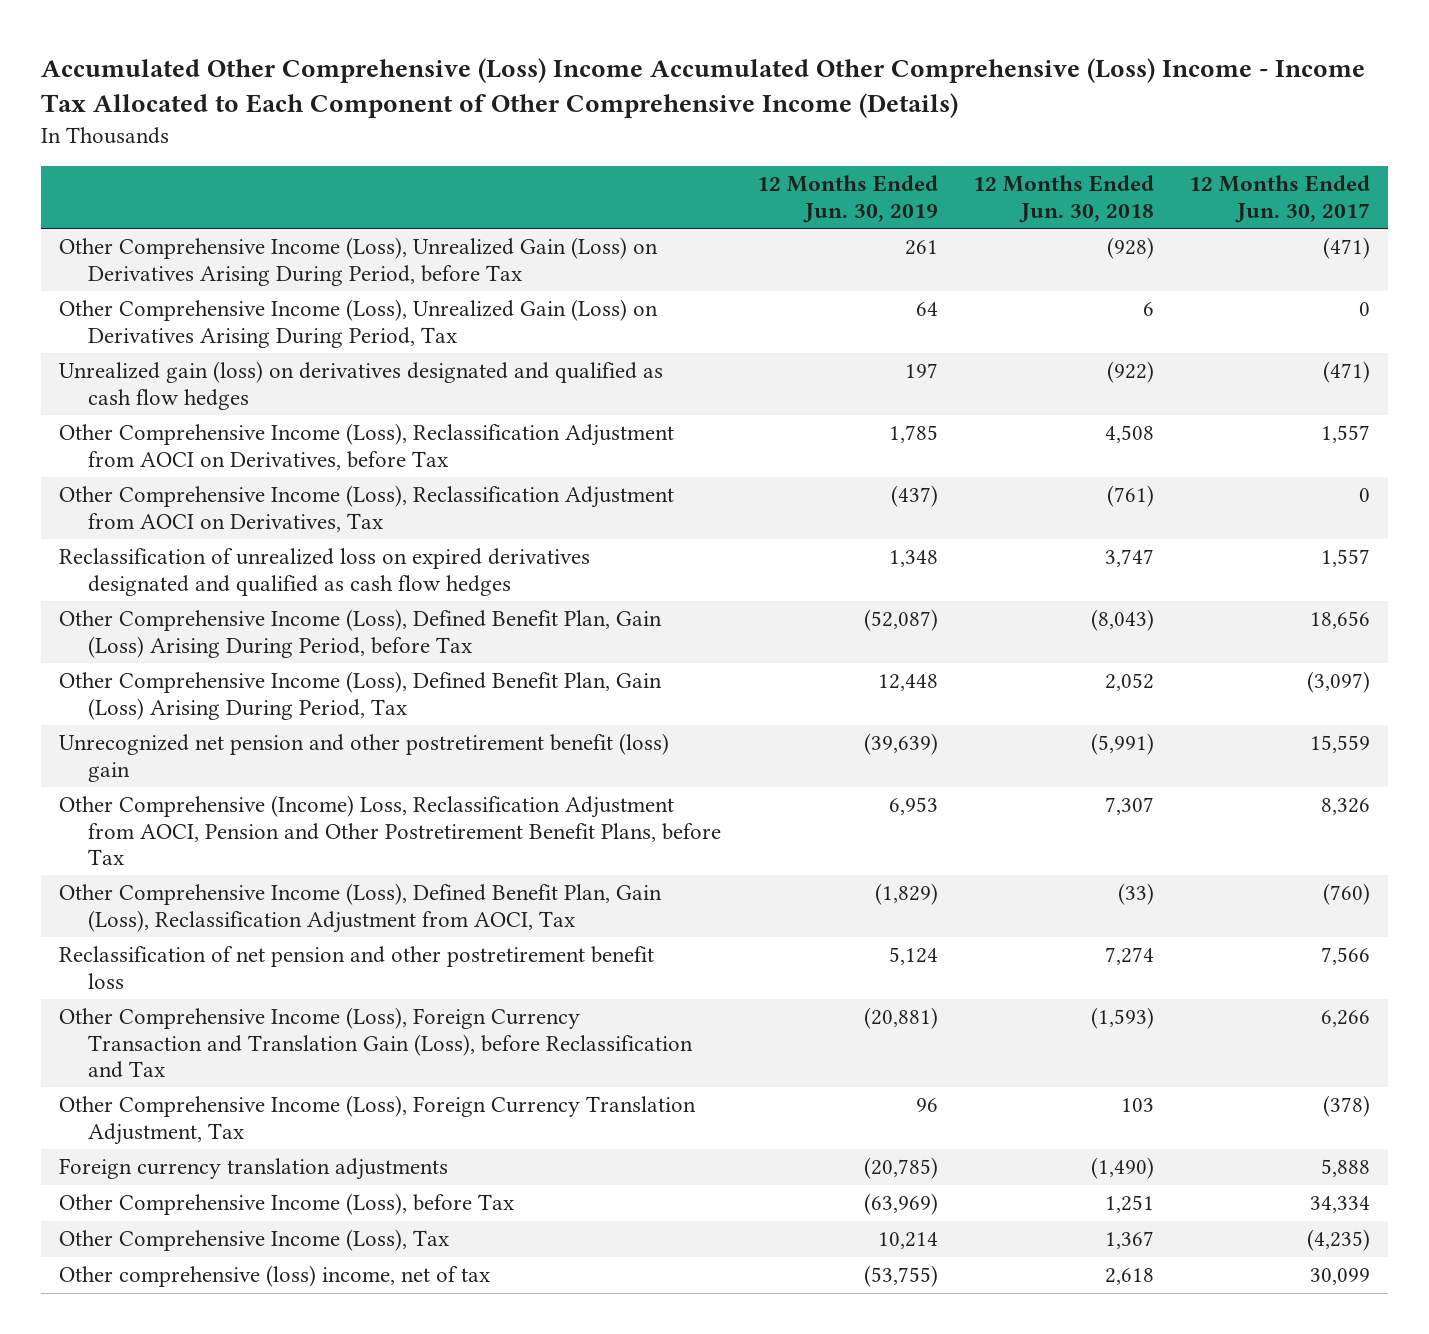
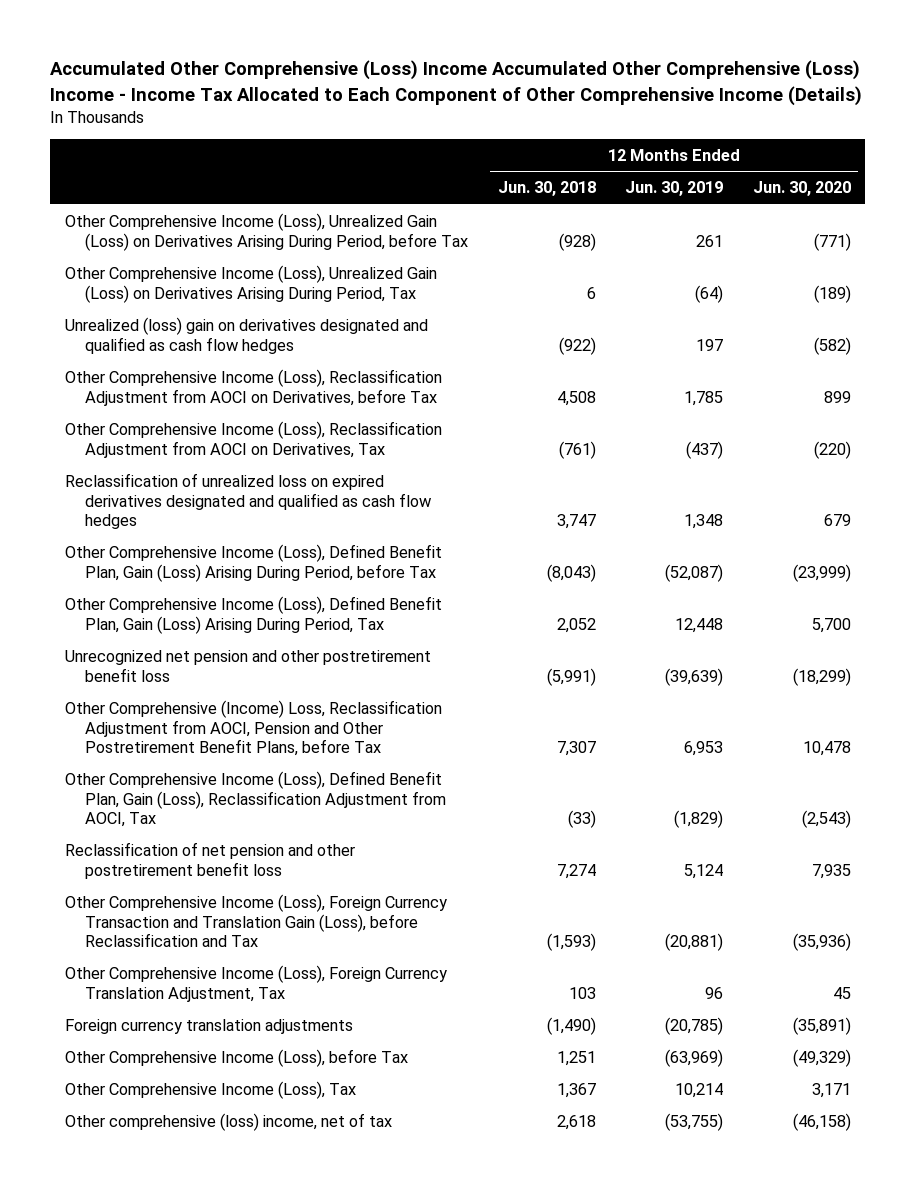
[1189,175,1371,223] 12 Months Ended Jun. 30, 2017 -> none
none -> [752,181,851,197] Jun. 30, 2020
[915,302,938,317] 64 -> [695,284,724,303] (64)
[58,361,663,410] Unrealized gain (loss) on derivatives designated and qualified as cash flow hedges -> [64,317,428,354] Unrealized (loss) gain on derivatives designated and qualified as cash flow hedges
[58,733,669,782] Unrecognized net pension and other postretirement benefit (loss) gain -> [64,650,431,682] Unrecognized net pension and other postretirement benefit loss

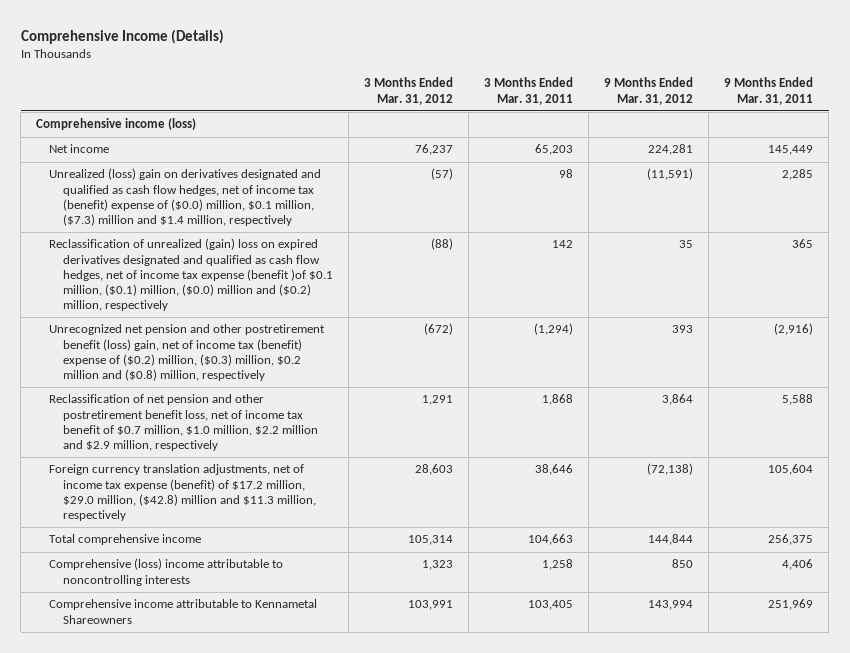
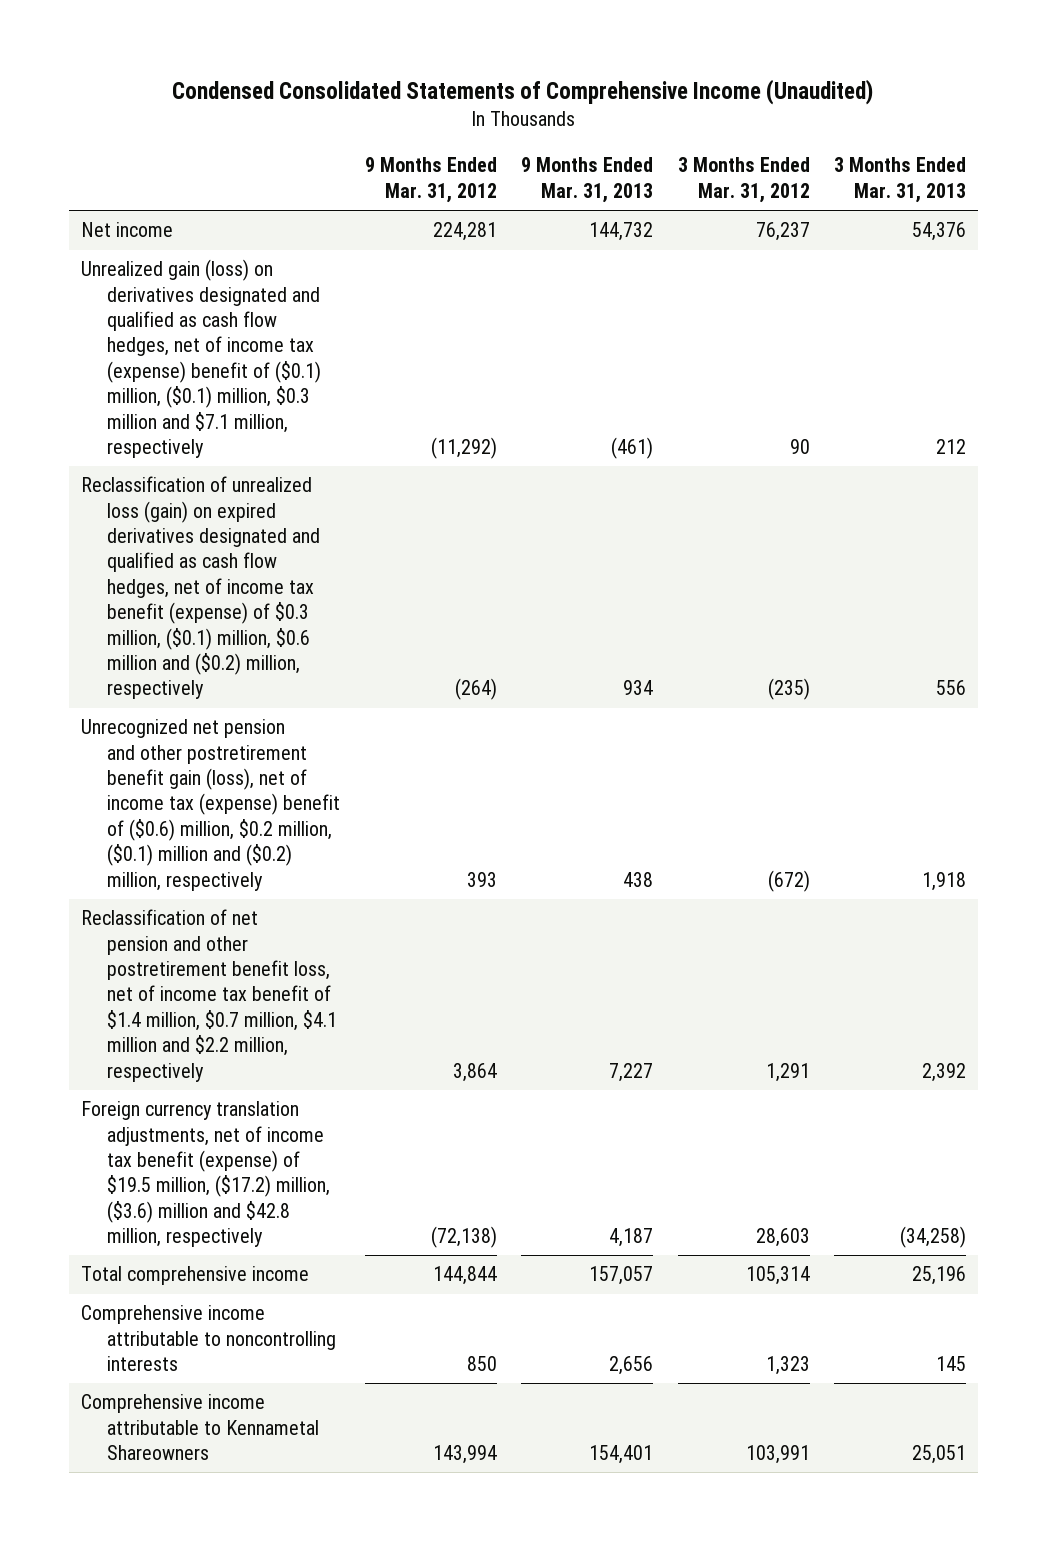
[20,28,224,44] Comprehensive Income (Details) -> [172,79,874,106] Condensed Consolidated Statements of Comprehensive Income (Unaudited)
[483,77,573,105] 3 Months Ended Mar. 31, 2011 -> none
[724,77,814,105] 9 Months Ended Mar. 31, 2011 -> none
none -> [521,157,654,203] 9 Months Ended Mar. 31, 2013
none -> [834,157,967,203] 3 Months Ended Mar. 31, 2013
[36,118,197,131] Comprehensive income (loss) -> none
[49,168,322,226] Unrealized (loss) gain on derivatives designated and qualified as cash flow hedges, net of income tax (benefit) expense of ($0.0) million, $0.1 million, ($7.3) million and $1.4 million, respectively -> [80,259,322,458] Unrealized gain (loss) on derivatives designated and qualified as cash flow hedges, net of income tax (expense) benefit of ($0.1) million, ($0.1) million, $0.3 million and $7.1 million, respectively
[430,168,453,181] (57) -> [789,438,810,454] 90
[647,168,694,181] (11,591) -> [430,436,497,459] (11,292)
[49,238,333,312] Reclassification of unrealized (gain) loss on expired derivatives designated and qualified as cash flow hedges, net of income tax expense (benefit )of $0.1 million, ($0.1) million, ($0.0) million and ($0.2) million, respectively -> [80,476,321,700] Reclassification of unrealized loss (gain) on expired derivatives designated and qualified as cash flow hedges, net of income tax benefit (expense) of $0.3 million, ($0.1) million, $0.6 million and ($0.2) million, respectively
[430,238,453,251] (88) -> [767,678,810,701] (235)
[679,240,694,249] 35 -> [454,678,497,701] (264)
[49,324,326,381] Unrecognized net pension and other postretirement benefit (loss) gain, net of income tax (benefit) expense of ($0.2) million, ($0.3) million, $0.2 million and ($0.8) million, respectively -> [80,719,341,891] Unrecognized net pension and other postretirement benefit gain (loss), net of income tax (expense) benefit of ($0.6) million, $0.2 million, ($0.1) million and ($0.2) million, respectively
[49,394,318,451] Reclassification of net pension and other postretirement benefit loss, net of income tax benefit of $0.7 million, $1.0 million, $2.2 million and $2.9 million, respectively -> [80,909,338,1082] Reclassification of net pension and other postretirement benefit loss, net of income tax benefit of $1.4 million, $0.7 million, $4.1 million and $2.2 million, respectively
[49,464,316,521] Foreign currency translation adjustments, net of income tax expense (benefit) of $17.2 million, $29.0 million, ($42.8) million and $11.3 million, respectively -> [80,1101,331,1248] Foreign currency translation adjustments, net of income tax benefit (expense) of $19.5 million, ($17.2) million, ($3.6) million and $42.8 million, respectively
[49,558,284,586] Comprehensive (loss) income attributable to noncontrolling interests -> [80,1305,337,1372] Comprehensive income attributable to noncontrolling interests

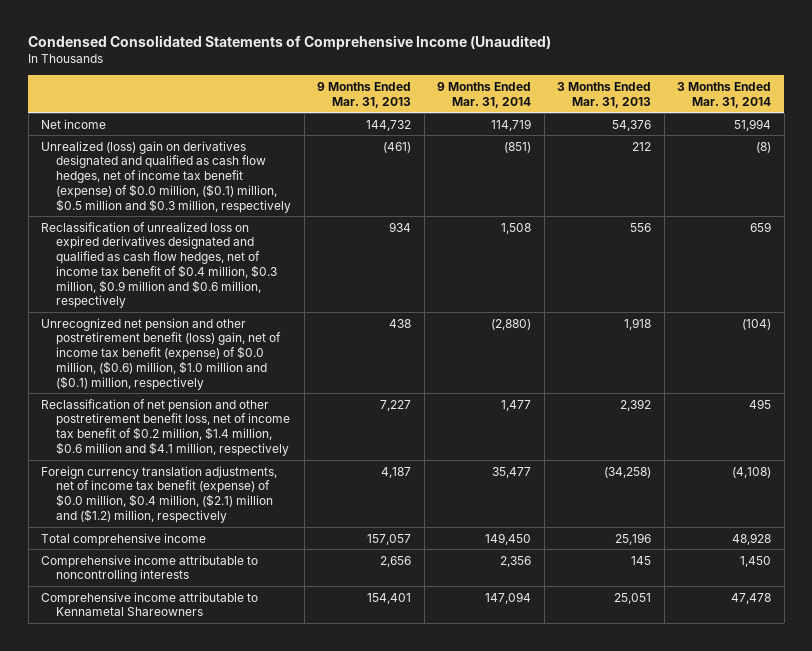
[364,157,497,203] 9 Months Ended Mar. 31, 2012 -> none
[677,157,810,203] 3 Months Ended Mar. 31, 2012 -> none
none -> [437,81,532,108] 9 Months Ended Mar. 31, 2014
none -> [677,81,772,108] 3 Months Ended Mar. 31, 2014
[80,259,322,458] Unrealized gain (loss) on derivatives designated and qualified as cash flow hedges, net of income tax (expense) benefit of ($0.1) million, ($0.1) million, $0.3 million and $7.1 million, respectively -> [41,140,292,213] Unrealized (loss) gain on derivatives designated and qualified as cash flow hedges, net of income tax benefit (expense) of $0.0 million, ($0.1) million, $0.5 million and $0.3 million, respectively
[80,476,321,700] Reclassification of unrealized loss (gain) on expired derivatives designated and qualified as cash flow hedges, net of income tax benefit (expense) of $0.3 million, ($0.1) million, $0.6 million and ($0.2) million, respectively -> [41,221,278,309] Reclassification of unrealized loss on expired derivatives designated and qualified as cash flow hedges, net of income tax benefit of $0.4 million, $0.3 million, $0.9 million and $0.6 million, respectively
[80,719,341,891] Unrecognized net pension and other postretirement benefit gain (loss), net of income tax (expense) benefit of ($0.6) million, $0.2 million, ($0.1) million and ($0.2) million, respectively -> [41,317,282,390] Unrecognized net pension and other postretirement benefit (loss) gain, net of income tax benefit (expense) of $0.0 million, ($0.6) million, $1.0 million and ($0.1) million, respectively
[80,909,338,1082] Reclassification of net pension and other postretirement benefit loss, net of income tax benefit of $1.4 million, $0.7 million, $4.1 million and $2.2 million, respectively -> [41,398,291,456] Reclassification of net pension and other postretirement benefit loss, net of income tax benefit of $0.2 million, $1.4 million, $0.6 million and $4.1 million, respectively
[80,1101,331,1248] Foreign currency translation adjustments, net of income tax benefit (expense) of $19.5 million, ($17.2) million, ($3.6) million and $42.8 million, respectively -> [41,465,278,523] Foreign currency translation adjustments, net of income tax benefit (expense) of $0.0 million, $0.4 million, ($2.1) million and ($1.2) million, respectively

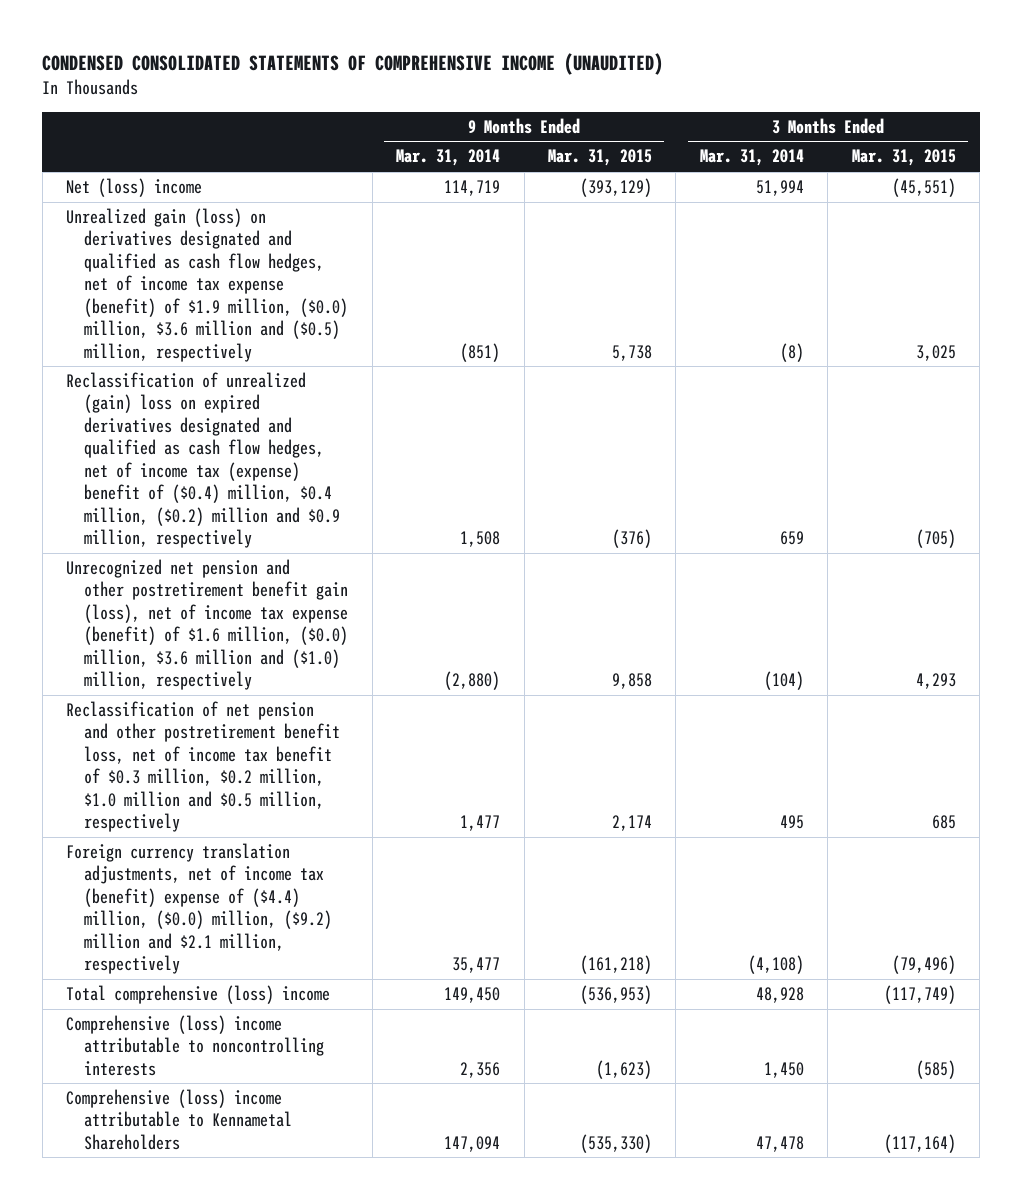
[28,34,552,50] Condensed Consolidated Statements of Comprehensive Income (Unaudited) -> [42,52,664,75] CONDENSED CONSOLIDATED STATEMENTS OF COMPREHENSIVE INCOME (UNAUDITED)
[317,81,412,108] 9 Months Ended Mar. 31, 2013 -> none
[557,81,652,108] 3 Months Ended Mar. 31, 2013 -> none
none -> [547,149,652,167] Mar. 31, 2015
none -> [851,149,956,167] Mar. 31, 2015
[41,118,107,129] Net income -> [66,178,203,198] Net (loss) income
[41,140,292,213] Unrealized (loss) gain on derivatives designated and qualified as cash flow hedges, net of income tax benefit (expense) of $0.0 million, ($0.1) million, $0.5 million and $0.3 million, respectively -> [66,208,349,362] Unrealized gain (loss) on derivatives designated and qualified as cash flow hedges, net of income tax expense (benefit) of $1.9 million, ($0.0) million, $3.6 million and ($0.5) million, respectively
[41,221,278,309] Reclassification of unrealized loss on expired derivatives designated and qualified as cash flow hedges, net of income tax benefit of $0.4 million, $0.3 million, $0.9 million and $0.6 million, respectively -> [66,372,341,548] Reclassification of unrealized (gain) loss on expired derivatives designated and qualified as cash flow hedges, net of income tax (expense) benefit of ($0.4) million, $0.4 million, ($0.2) million and $0.9 million, respectively
[41,317,282,390] Unrecognized net pension and other postretirement benefit (loss) gain, net of income tax benefit (expense) of $0.0 million, ($0.6) million, $1.0 million and ($0.1) million, respectively -> [66,559,349,691] Unrecognized net pension and other postretirement benefit gain (loss), net of income tax expense (benefit) of $1.6 million, ($0.0) million, $3.6 million and ($1.0) million, respectively
[41,398,291,456] Reclassification of net pension and other postretirement benefit loss, net of income tax benefit of $0.2 million, $1.4 million, $0.6 million and $4.1 million, respectively -> [66,701,341,833] Reclassification of net pension and other postretirement benefit loss, net of income tax benefit of $0.3 million, $0.2 million, $1.0 million and $0.5 million, respectively
[41,465,278,523] Foreign currency translation adjustments, net of income tax benefit (expense) of $0.0 million, $0.4 million, ($2.1) million and ($1.2) million, respectively -> [66,843,333,975] Foreign currency translation adjustments, net of income tax (benefit) expense of ($4.4) million, ($0.0) million, ($9.2) million and $2.1 million, respectively
[41,532,207,546] Total comprehensive income -> [66,985,331,1005] Total comprehensive (loss) income
[41,554,259,583] Comprehensive income attributable to noncontrolling interests -> [66,1015,325,1076] Comprehensive (loss) income attributable to noncontrolling interests
[41,591,259,617] Comprehensive income attributable to Kennametal Shareowners -> [66,1089,293,1150] Comprehensive (loss) income attributable to Kennametal Shareholders

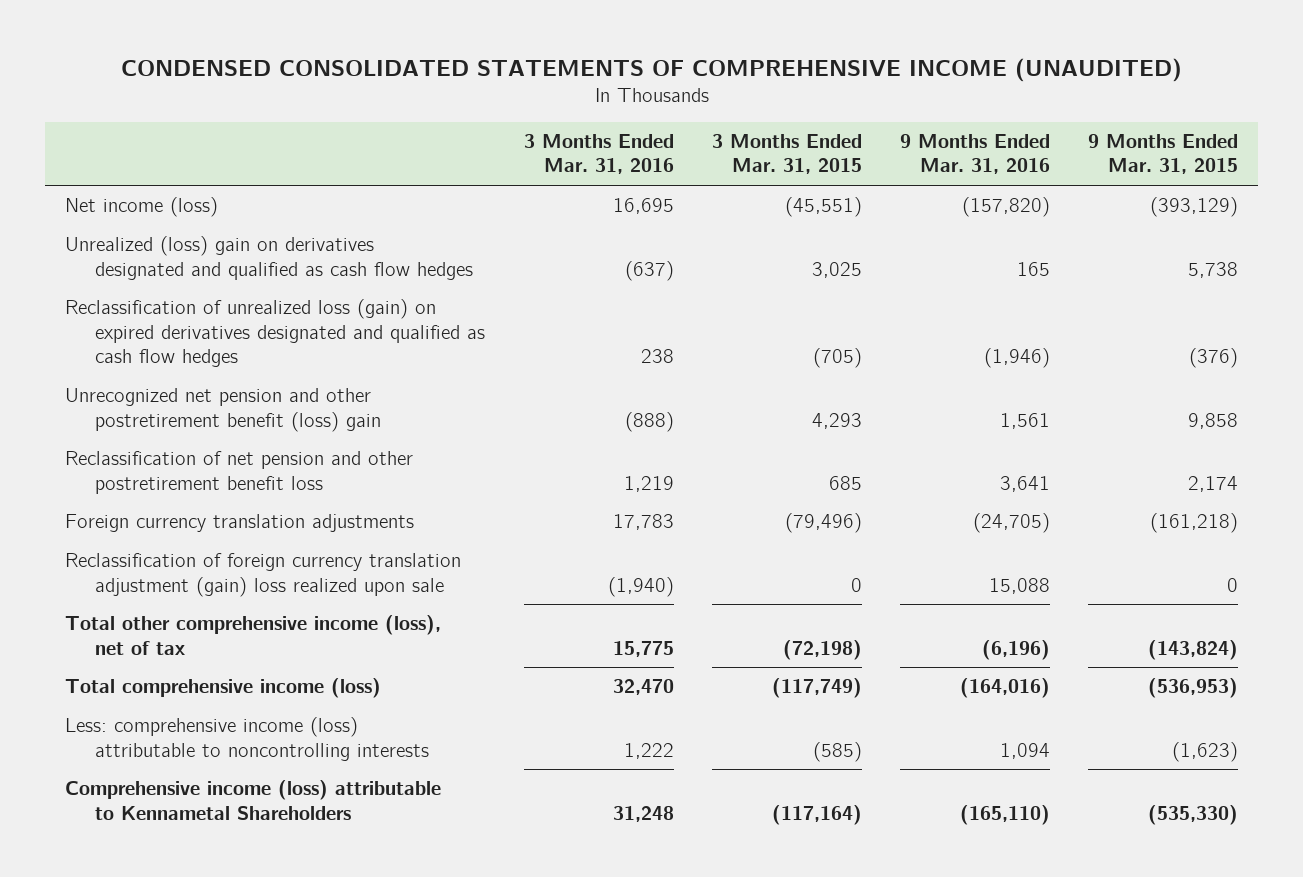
[396,149,501,167] Mar. 31, 2014 -> none
[699,149,804,167] Mar. 31, 2014 -> none
none -> [523,133,674,175] 3 Months Ended Mar. 31, 2016
none -> [900,133,1051,175] 9 Months Ended Mar. 31, 2016
[66,178,203,198] Net (loss) income -> [64,197,218,218] Net income (loss)
[66,208,349,362] Unrealized gain (loss) on derivatives designated and qualified as cash flow hedges, net of income tax expense (benefit) of $1.9 million, ($0.0) million, $3.6 million and ($0.5) million, respectively -> [64,236,474,280] Unrealized (loss) gain on derivatives designated and qualified as cash flow hedges
[66,372,341,548] Reclassification of unrealized (gain) loss on expired derivatives designated and qualified as cash flow hedges, net of income tax (expense) benefit of ($0.4) million, $0.4 million, ($0.2) million and $0.9 million, respectively -> [64,299,486,368] Reclassification of unrealized loss (gain) on expired derivatives designated and qualified as cash flow hedges
[66,559,349,691] Unrecognized net pension and other postretirement benefit gain (loss), net of income tax expense (benefit) of $1.6 million, ($0.0) million, $3.6 million and ($1.0) million, respectively -> [64,388,382,432] Unrecognized net pension and other postretirement benefit (loss) gain
[66,701,341,833] Reclassification of net pension and other postretirement benefit loss, net of income tax benefit of $0.3 million, $0.2 million, $1.0 million and $0.5 million, respectively -> [64,451,413,494] Reclassification of net pension and other postretirement benefit loss
[66,843,333,975] Foreign currency translation adjustments, net of income tax (benefit) expense of ($4.4) million, ($0.0) million, ($9.2) million and $2.1 million, respectively -> [64,514,414,533] Foreign currency translation adjustments
none -> [64,553,461,597] Reclassification of foreign currency translation adjustment (gain) loss realized upon sale
none -> [64,615,441,655] Total other comprehensive income (loss), net of tax
[66,985,331,1005] Total comprehensive (loss) income -> [64,678,381,699] Total comprehensive income (loss)
[66,1015,325,1076] Comprehensive (loss) income attributable to noncontrolling interests -> [64,717,430,761] Less: comprehensive income (loss) attributable to noncontrolling interests
[66,1089,293,1150] Comprehensive (loss) income attributable to Kennametal Shareholders -> [64,780,441,820] Comprehensive income (loss) attributable to Kennametal Shareholders

